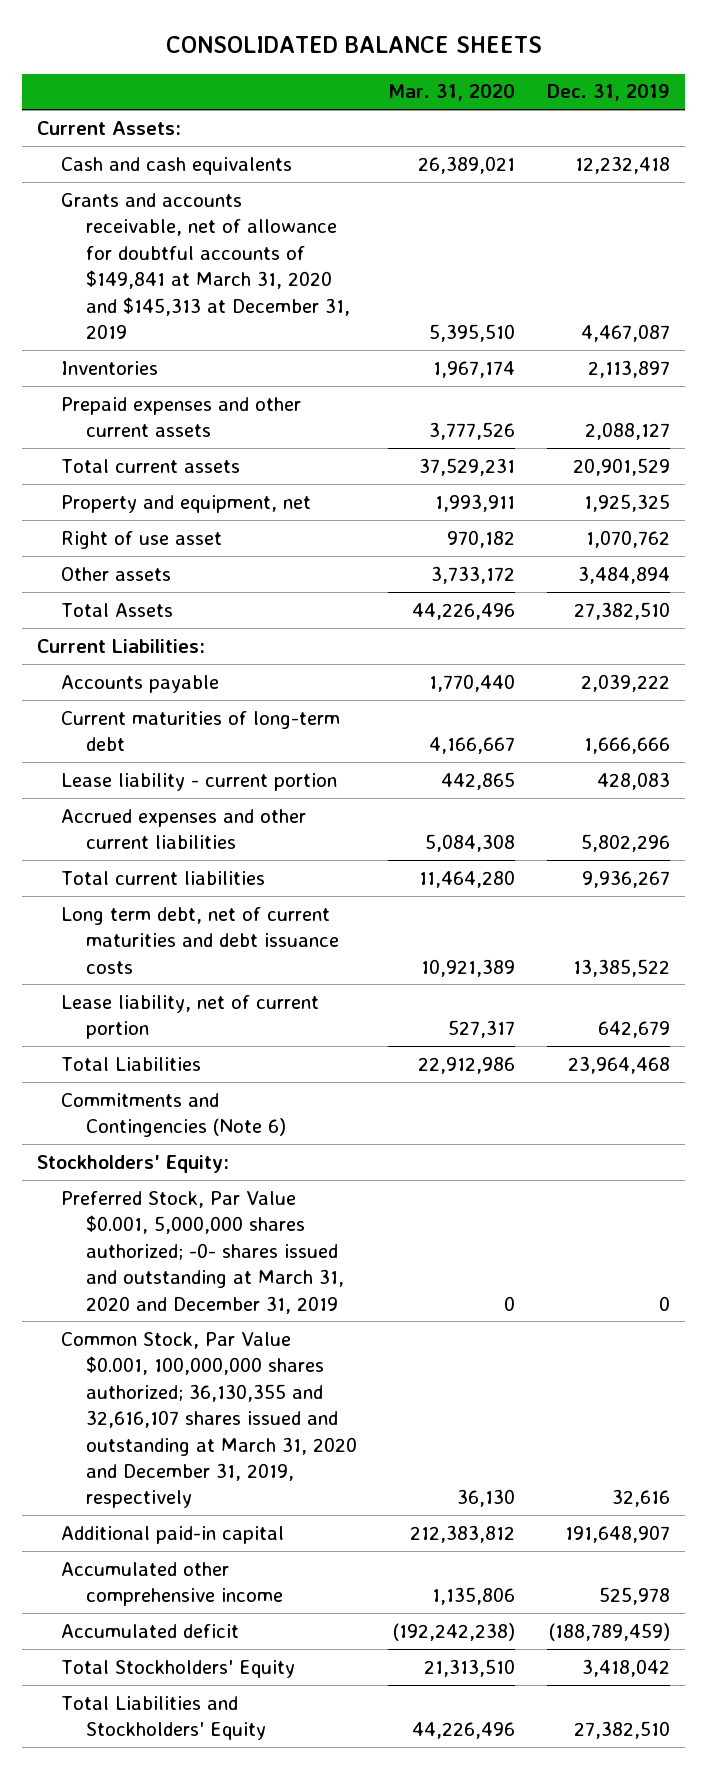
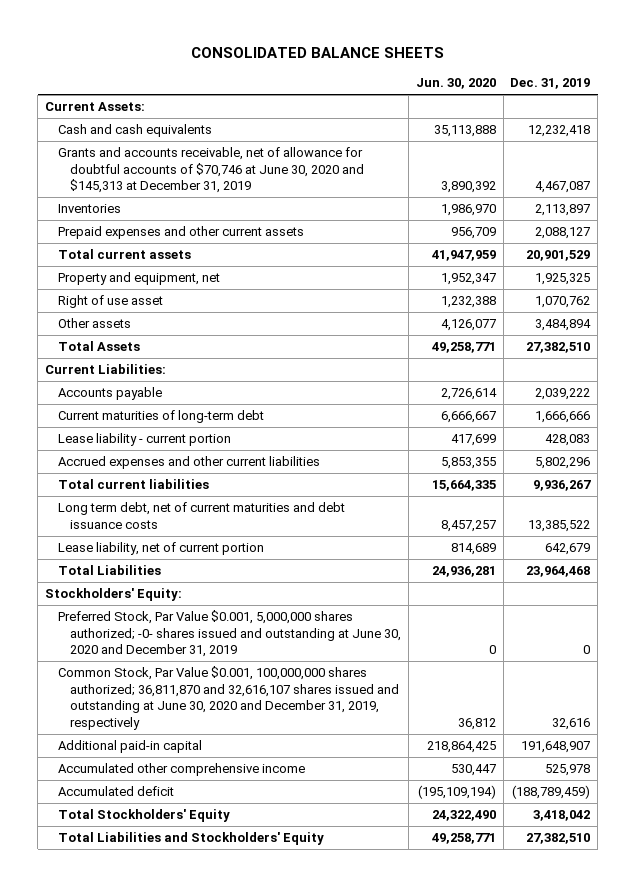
[388,84,516,102] Mar. 31, 2020 -> none
none -> [415,78,496,90] Jun. 30, 2020
[61,192,350,339] Grants and accounts receivable, net of allowance for doubtful accounts of $149,841 at March 31, 2020 and $145,313 at December 31, 2019 -> [57,147,365,194] Grants and accounts receivable, net of allowance for doubtful accounts of $70,746 at June 30, 2020 and $145,313 at December 31, 2019
[61,1092,286,1138] Commitments and Contingencies (Note 6) -> none
[61,1190,344,1314] Preferred Stock, Par Value $0.001, 5,000,000 shares authorized; -0- shares issued and outstanding at March 31, 2020 and December 31, 2019 -> [57,610,402,658] Preferred Stock, Par Value $0.001, 5,000,000 shares authorized; -0- shares issued and outstanding at June 30, 2020 and December 31, 2019
[61,1331,357,1509] Common Stock, Par Value $0.001, 100,000,000 shares authorized; 36,130,355 and 32,616,107 shares issued and outstanding at March 31, 2020 and December 31, 2019, respectively -> [57,666,400,731] Common Stock, Par Value $0.001, 100,000,000 shares authorized; 36,811,870 and 32,616,107 shares issued and outstanding at June 30, 2020 and December 31, 2019, respectively

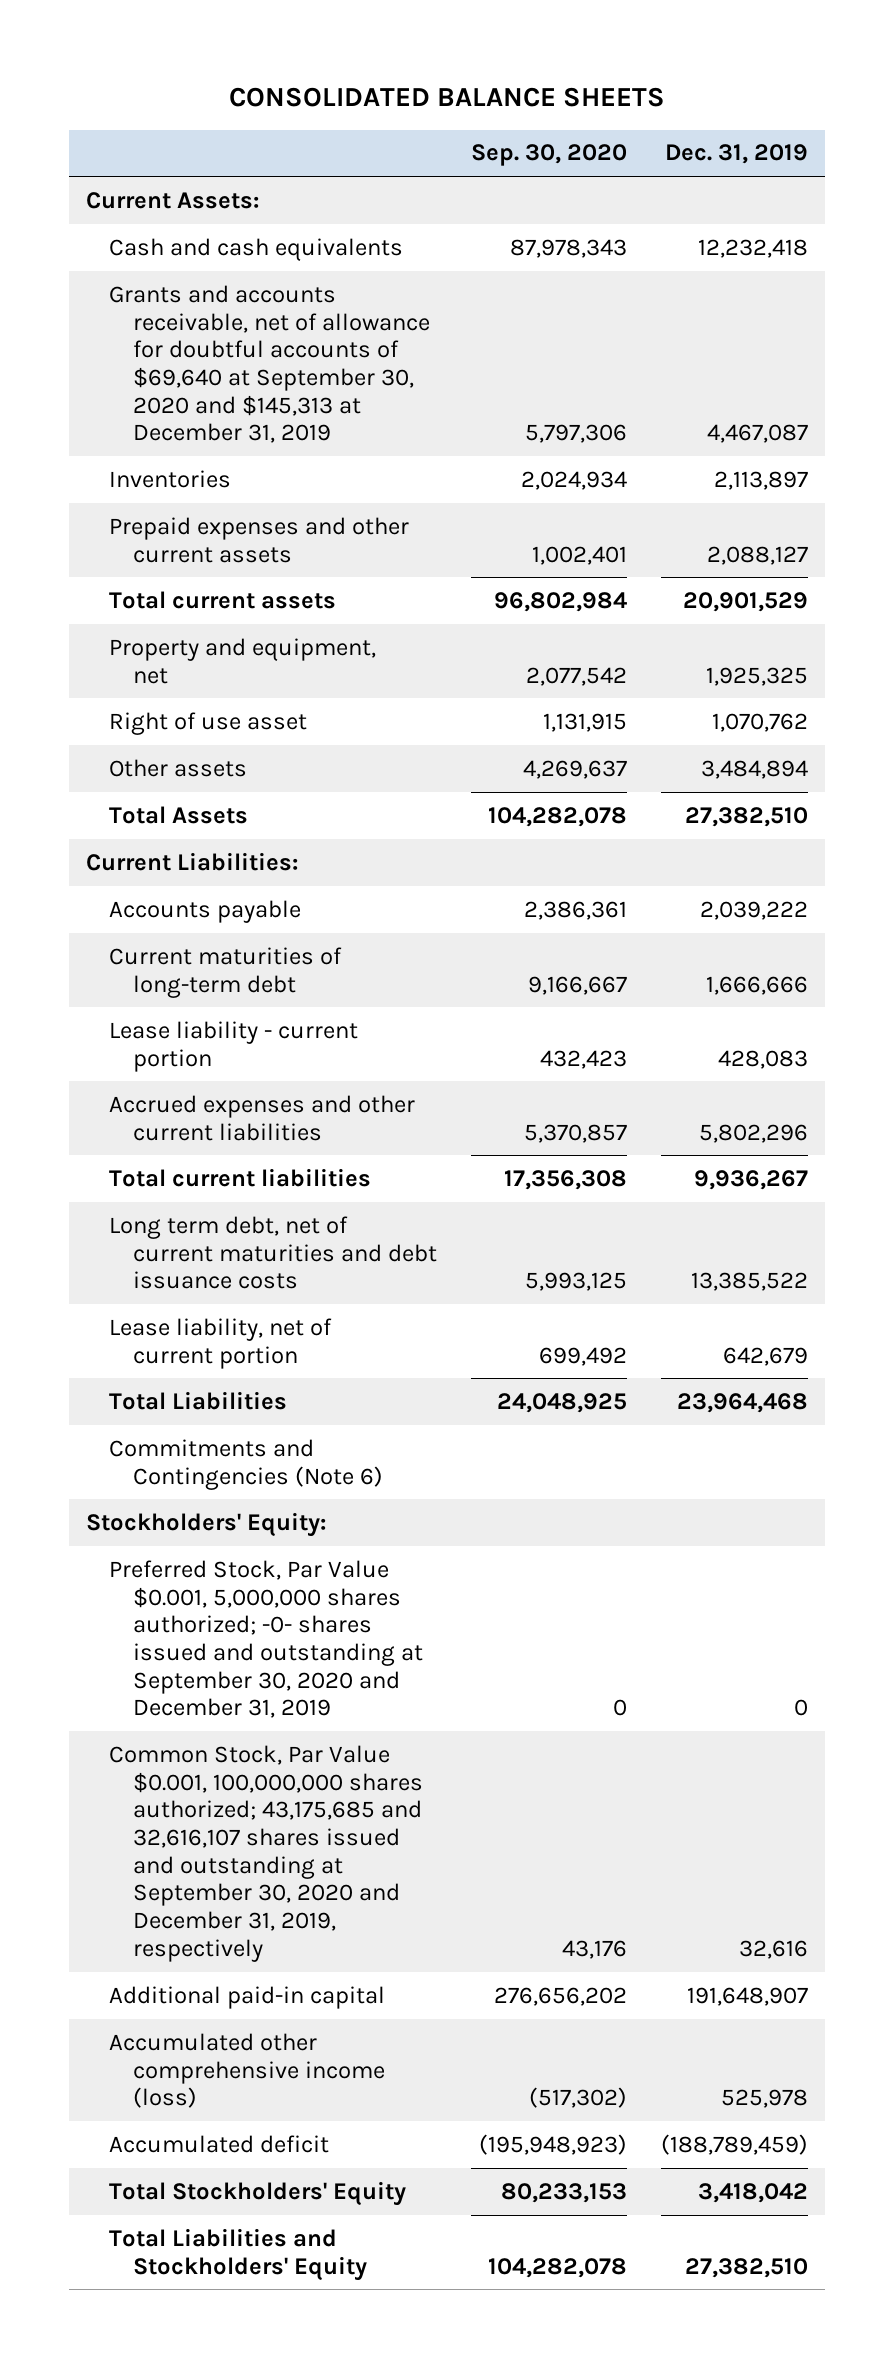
[415,78,496,90] Jun. 30, 2020 -> none
none -> [470,144,627,167] Sep. 30, 2020
[57,147,365,194] Grants and accounts receivable, net of allowance for doubtful accounts of $70,746 at June 30, 2020 and $145,313 at December 31, 2019 -> [109,284,430,444] Grants and accounts receivable, net of allowance for doubtful accounts of $69,640 at September 30, 2020 and $145,313 at December 31, 2019
none -> [109,1438,383,1490] Commitments and Contingencies (Note 6)
[57,610,402,658] Preferred Stock, Par Value $0.001, 5,000,000 shares authorized; -0- shares issued and outstanding at June 30, 2020 and December 31, 2019 -> [109,1559,423,1719] Preferred Stock, Par Value $0.001, 5,000,000 shares authorized; -0- shares issued and outstanding at September 30, 2020 and December 31, 2019
[57,666,400,731] Common Stock, Par Value $0.001, 100,000,000 shares authorized; 36,811,870 and 32,616,107 shares issued and outstanding at June 30, 2020 and December 31, 2019, respectively -> [109,1744,423,1962] Common Stock, Par Value $0.001, 100,000,000 shares authorized; 43,175,685 and 32,616,107 shares issued and outstanding at September 30, 2020 and December 31, 2019, respectively
[57,763,305,777] Accumulated other comprehensive income -> [109,2032,385,2109] Accumulated other comprehensive income (loss)

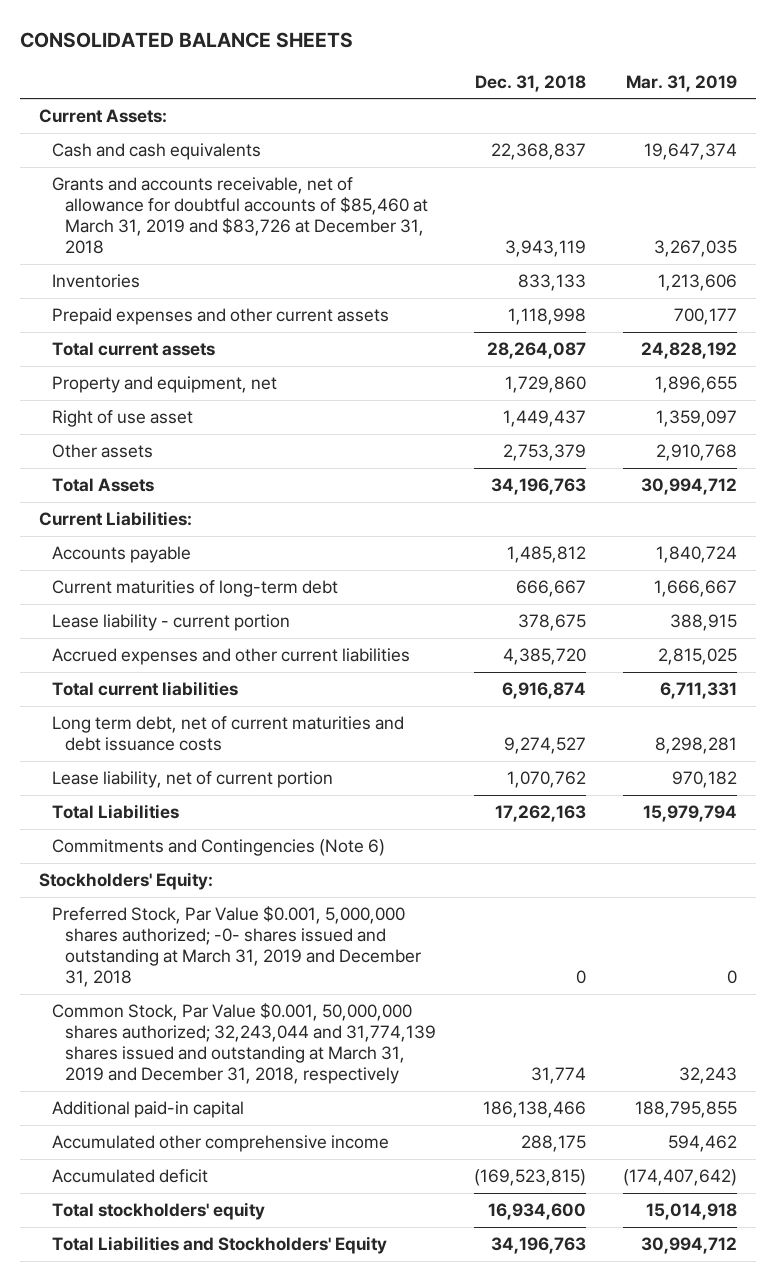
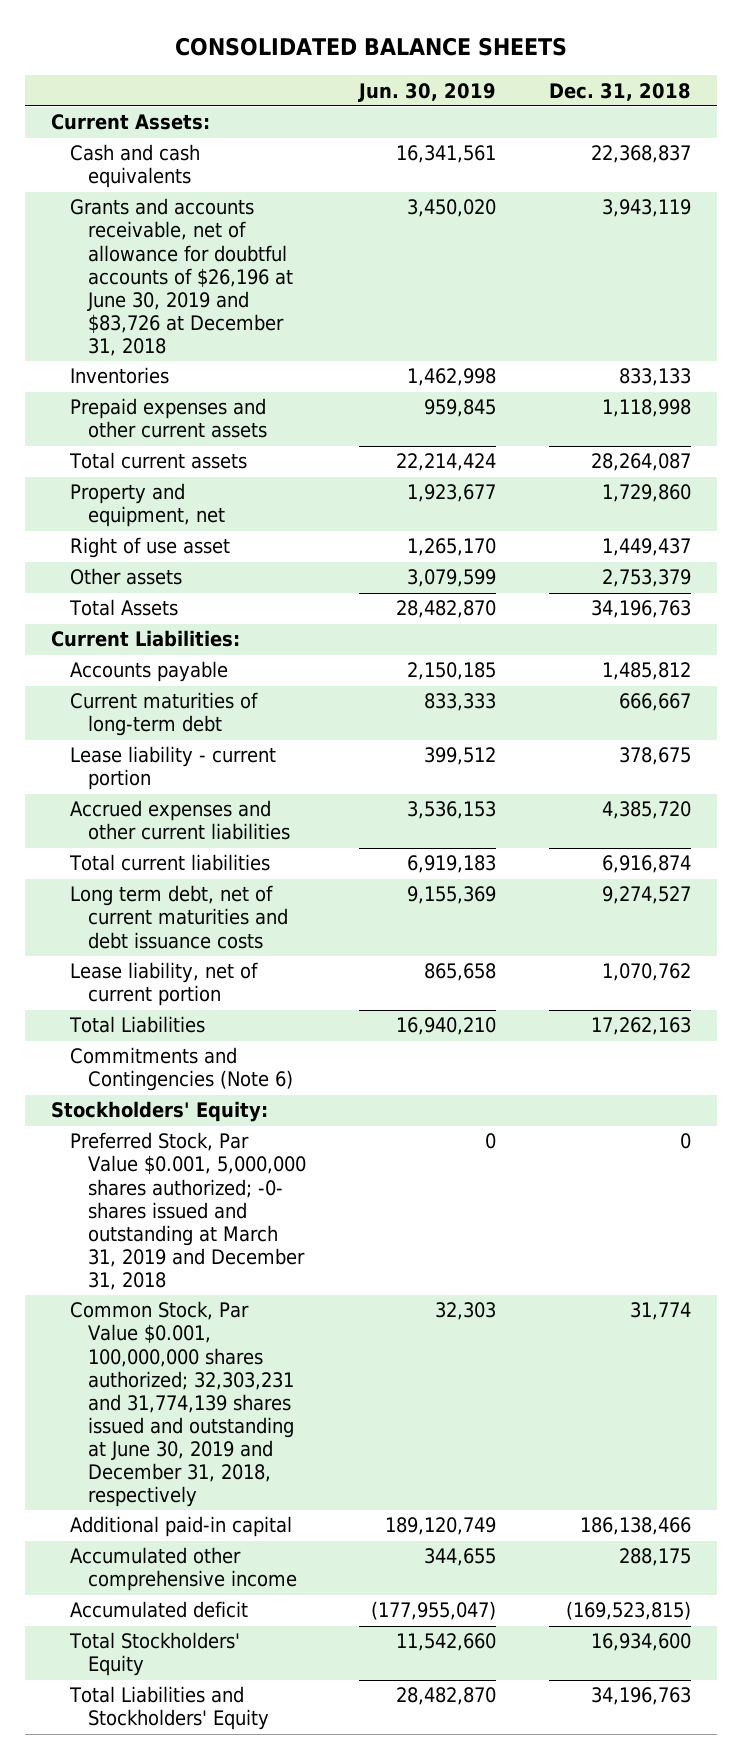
[626,74,738,92] Mar. 31, 2019 -> none
none -> [358,82,497,102] Jun. 30, 2019
[51,177,428,255] Grants and accounts receivable, net of allowance for doubtful accounts of $85,460 at March 31, 2019 and $83,726 at December 31, 2018 -> [69,198,294,356] Grants and accounts receivable, net of allowance for doubtful accounts of $26,196 at June 30, 2019 and $83,726 at December 31, 2018
[51,1003,436,1085] Common Stock, Par Value $0.001, 50,000,000 shares authorized; 32,243,044 and 31,774,139 shares issued and outstanding at March 31, 2019 and December 31, 2018, respectively -> [69,1301,295,1507] Common Stock, Par Value $0.001, 100,000,000 shares authorized; 32,303,231 and 31,774,139 shares issued and outstanding at June 30, 2019 and December 31, 2018, respectively
[51,1202,265,1221] Total stockholders' equity -> [68,1632,240,1677] Total Stockholders' Equity

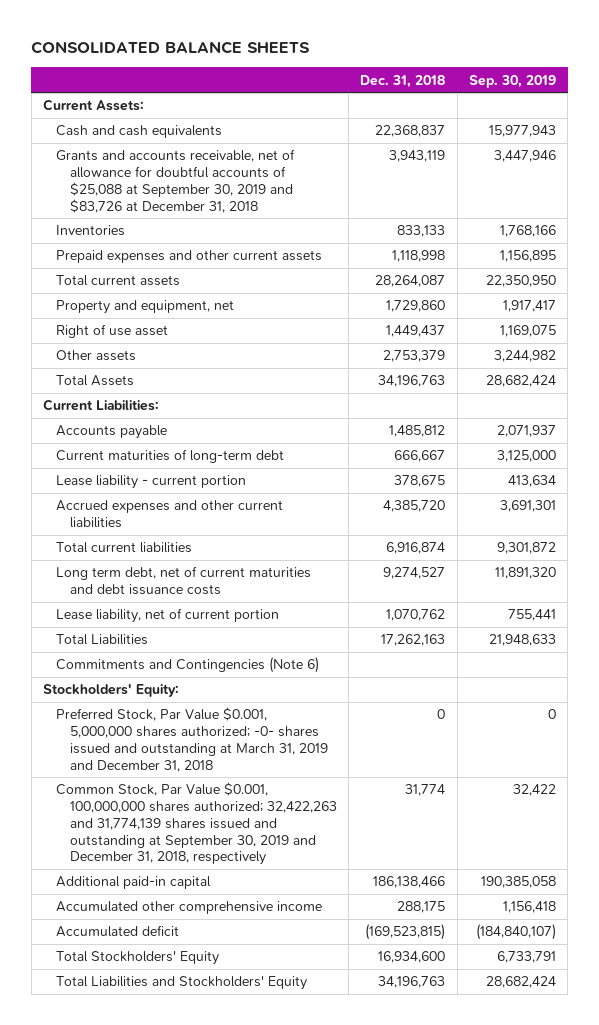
[358,82,497,102] Jun. 30, 2019 -> none
none -> [468,74,556,88] Sep. 30, 2019
[69,198,294,356] Grants and accounts receivable, net of allowance for doubtful accounts of $26,196 at June 30, 2019 and $83,726 at December 31, 2018 -> [56,149,296,213] Grants and accounts receivable, net of allowance for doubtful accounts of $25,088 at September 30, 2019 and $83,726 at December 31, 2018
[69,1301,295,1507] Common Stock, Par Value $0.001, 100,000,000 shares authorized; 32,303,231 and 31,774,139 shares issued and outstanding at June 30, 2019 and December 31, 2018, respectively -> [56,782,337,866] Common Stock, Par Value $0.001, 100,000,000 shares authorized; 32,422,263 and 31,774,139 shares issued and outstanding at September 30, 2019 and December 31, 2018, respectively

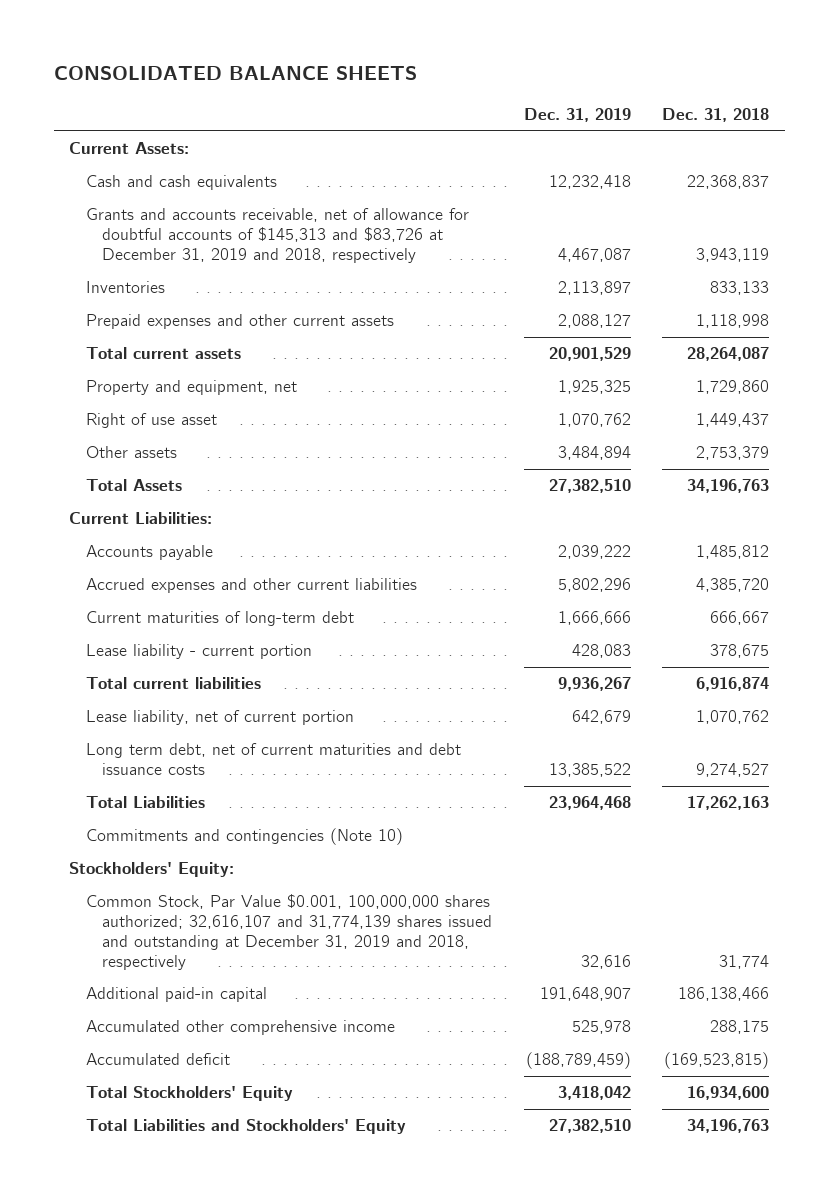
[468,74,556,88] Sep. 30, 2019 -> none
none -> [523,107,631,122] Dec. 31, 2019
[56,149,296,213] Grants and accounts receivable, net of allowance for doubtful accounts of $25,088 at September 30, 2019 and $83,726 at December 31, 2018 -> [85,208,469,264] Grants and accounts receivable, net of allowance for doubtful accounts of $145,313 and $83,726 at December 31, 2019 and 2018, respectively
[56,500,284,529] Accrued expenses and other current liabilities -> [85,578,417,594] Accrued expenses and other current liabilities
[56,566,312,596] Long term debt, net of current maturities and debt issuance costs -> [85,743,461,776] Long term debt, net of current maturities and debt issuance costs
[56,657,320,674] Commitments and Contingencies (Note 6) -> [85,828,403,846] Commitments and contingencies (Note 10)
[56,707,328,772] Preferred Stock, Par Value $0.001, 5,000,000 shares authorized; -0- shares issued and outstanding at March 31, 2019 and December 31, 2018 -> none
[56,782,337,866] Common Stock, Par Value $0.001, 100,000,000 shares authorized; 32,422,263 and 31,774,139 shares issued and outstanding at September 30, 2019 and December 31, 2018, respectively -> [85,894,492,970] Common Stock, Par Value $0.001, 100,000,000 shares authorized; 32,616,107 and 31,774,139 shares issued and outstanding at December 31, 2019 and 2018, respectively

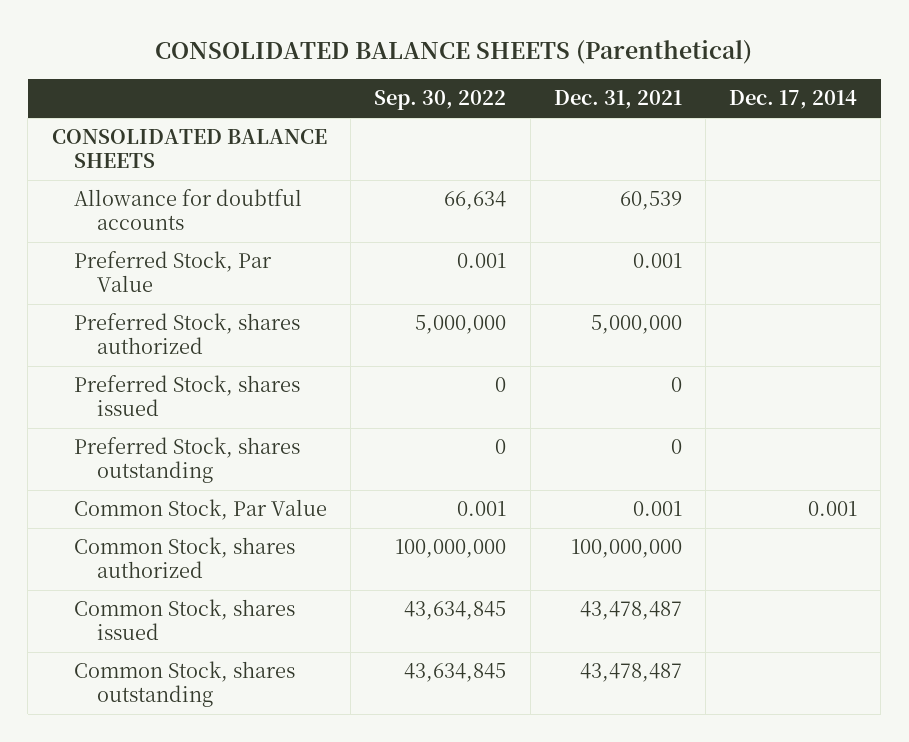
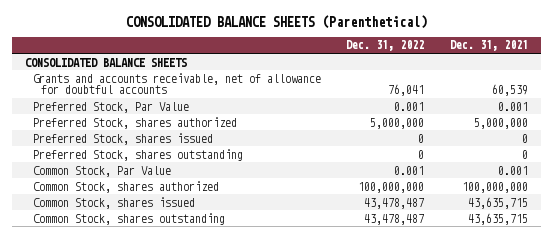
[374,90,507,111] Sep. 30, 2022 -> none
[729,90,858,110] Dec. 17, 2014 -> none
none -> [346,40,425,52] Dec. 31, 2022
[74,189,303,230] Allowance for doubtful accounts -> [32,72,321,94] Grants and accounts receivable, net of allowance for doubtful accounts
[579,601,682,621] 43,478,487 -> [467,196,528,209] 43,635,715
[579,663,682,683] 43,478,487 -> [467,212,528,225] 43,635,715

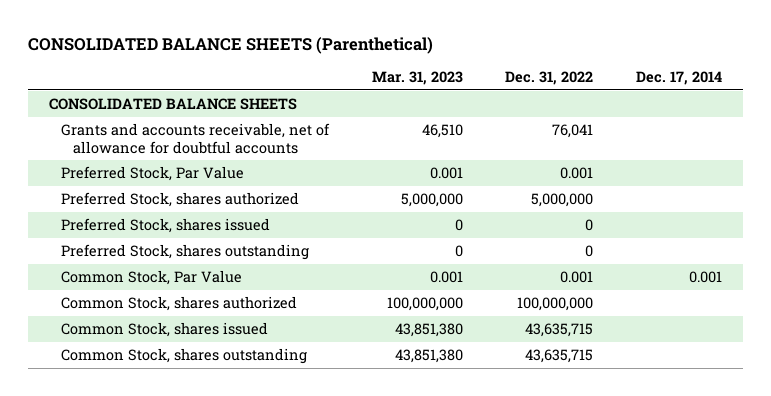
[449,40,528,52] Dec. 31, 2021 -> none
none -> [371,71,463,86] Mar. 31, 2023
none -> [635,71,722,86] Dec. 17, 2014
[364,197,425,209] 43,478,487 -> [525,323,594,338] 43,635,715
[364,213,425,225] 43,478,487 -> [525,349,594,364] 43,635,715

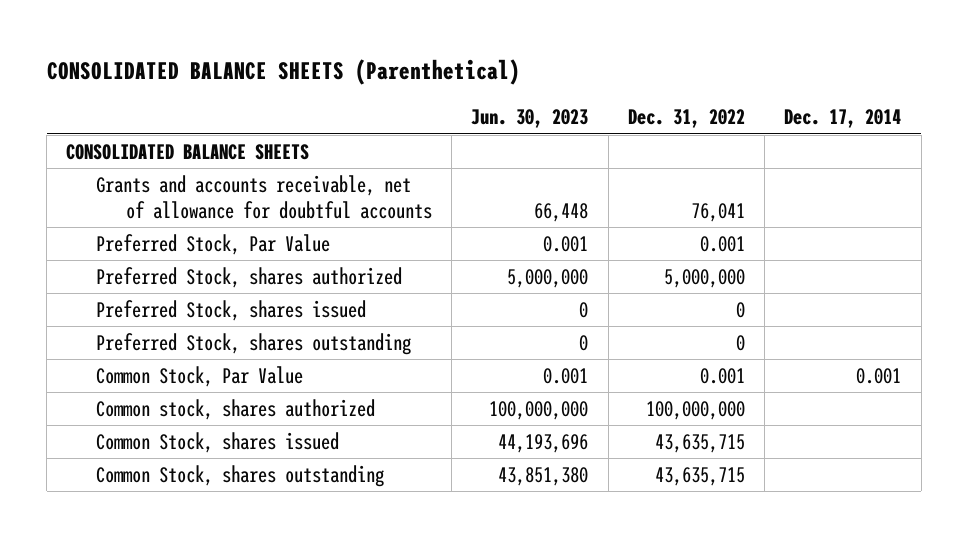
[371,71,463,86] Mar. 31, 2023 -> none
none -> [471,109,589,129] Jun. 30, 2023
[61,296,298,312] Common Stock, shares authorized -> [96,399,376,421] Common stock, shares authorized

